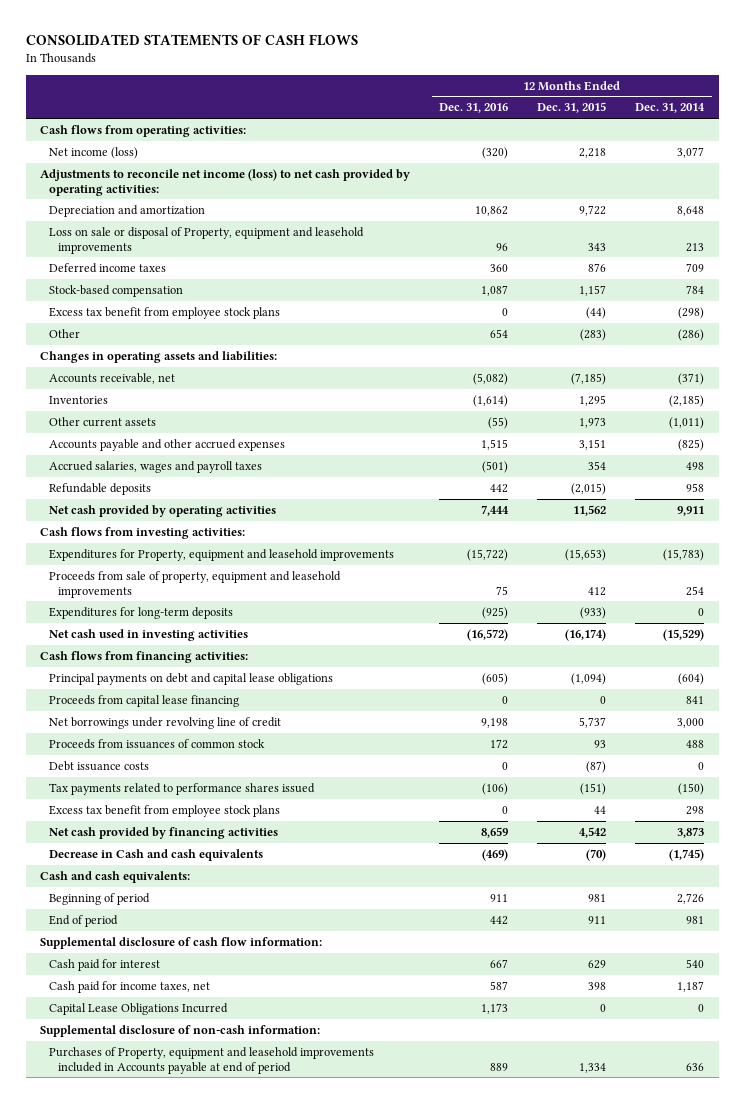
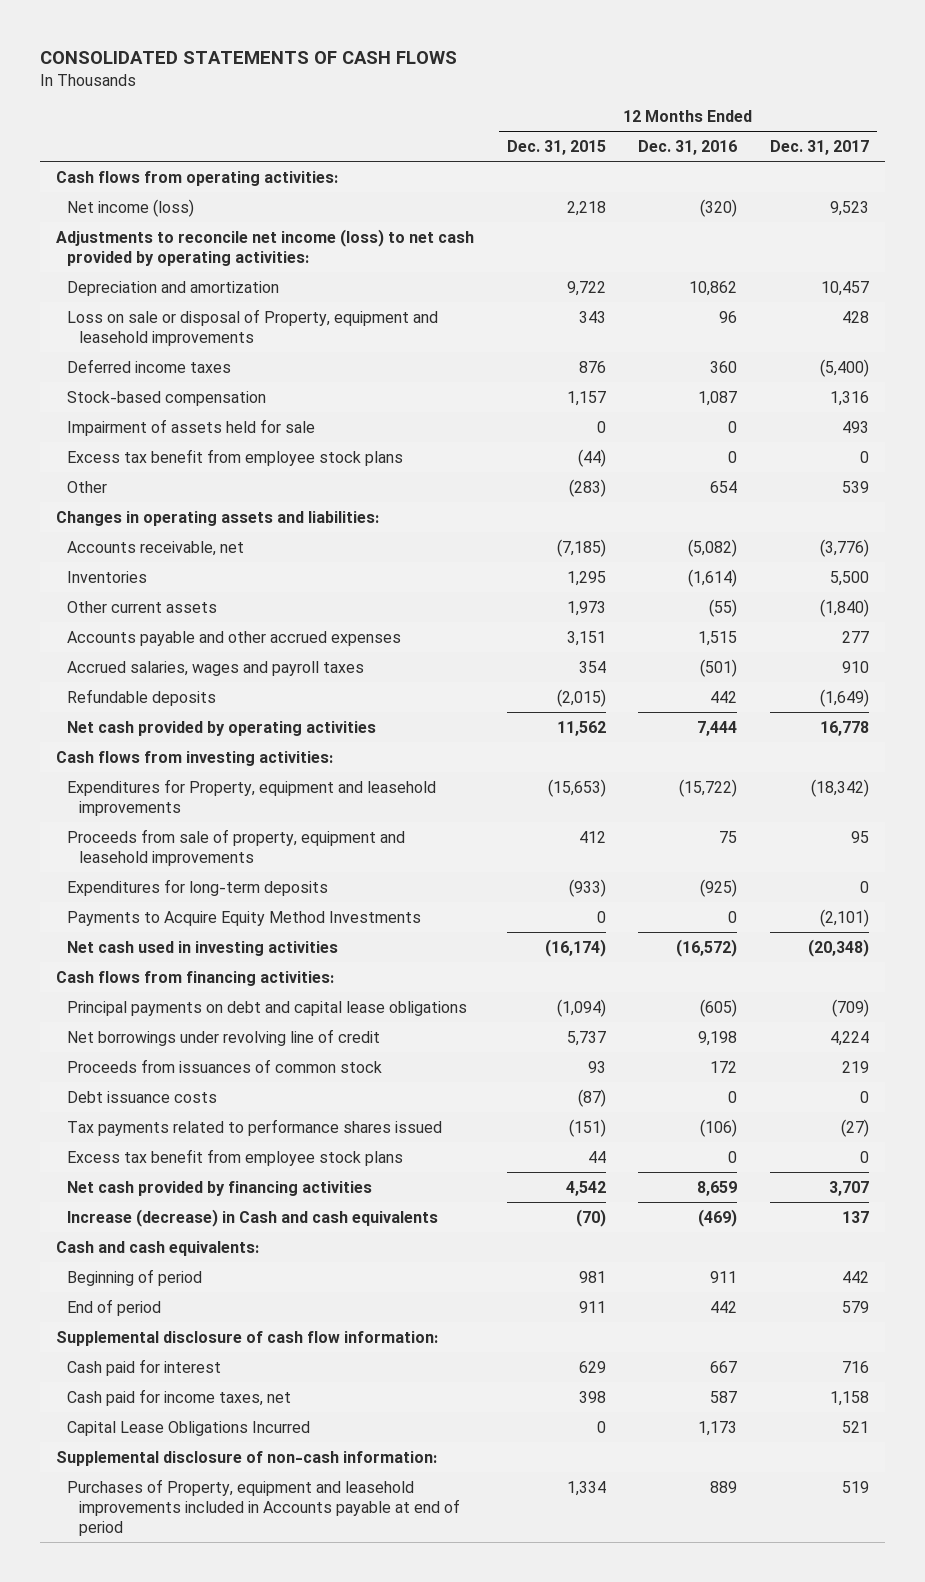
[635,103,706,114] Dec. 31, 2014 -> none
none -> [769,140,869,156] Dec. 31, 2017
none -> [67,418,316,436] Impairment of assets held for sale
none -> [67,910,422,926] Payments to Acquire Equity Method Investments
[49,694,240,707] Proceeds from capital lease financing -> none
[49,848,264,861] Decrease in Cash and cash equivalents -> [67,1208,439,1227] Increase (decrease) in Cash and cash equivalents

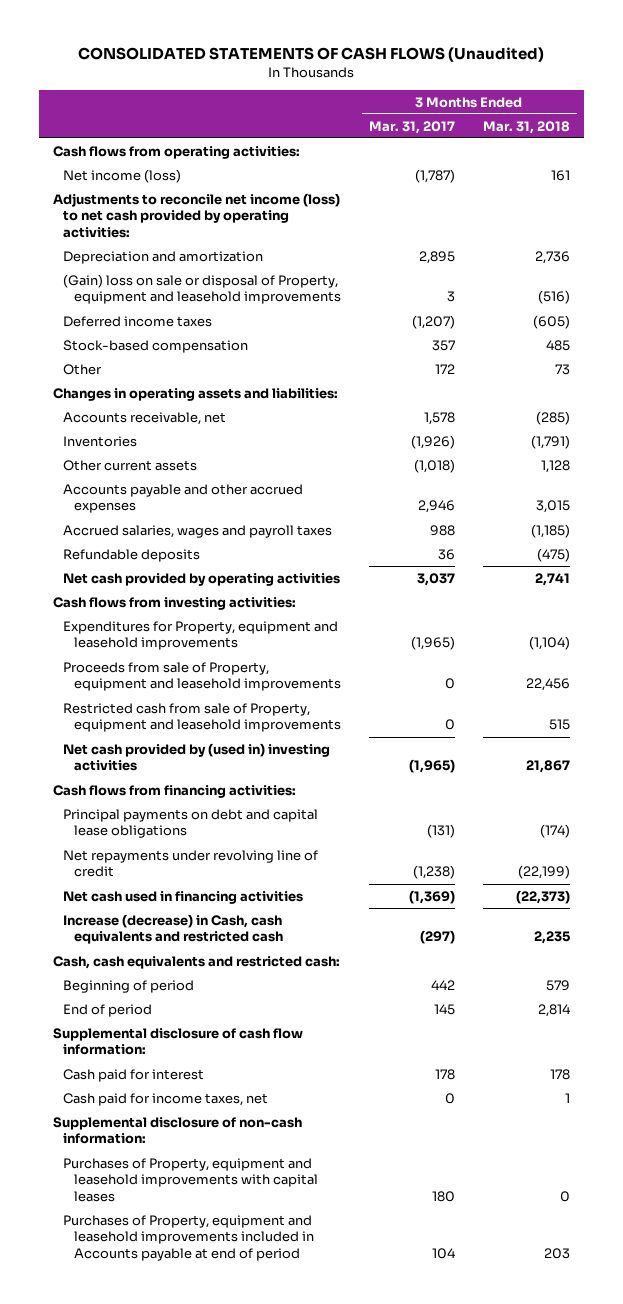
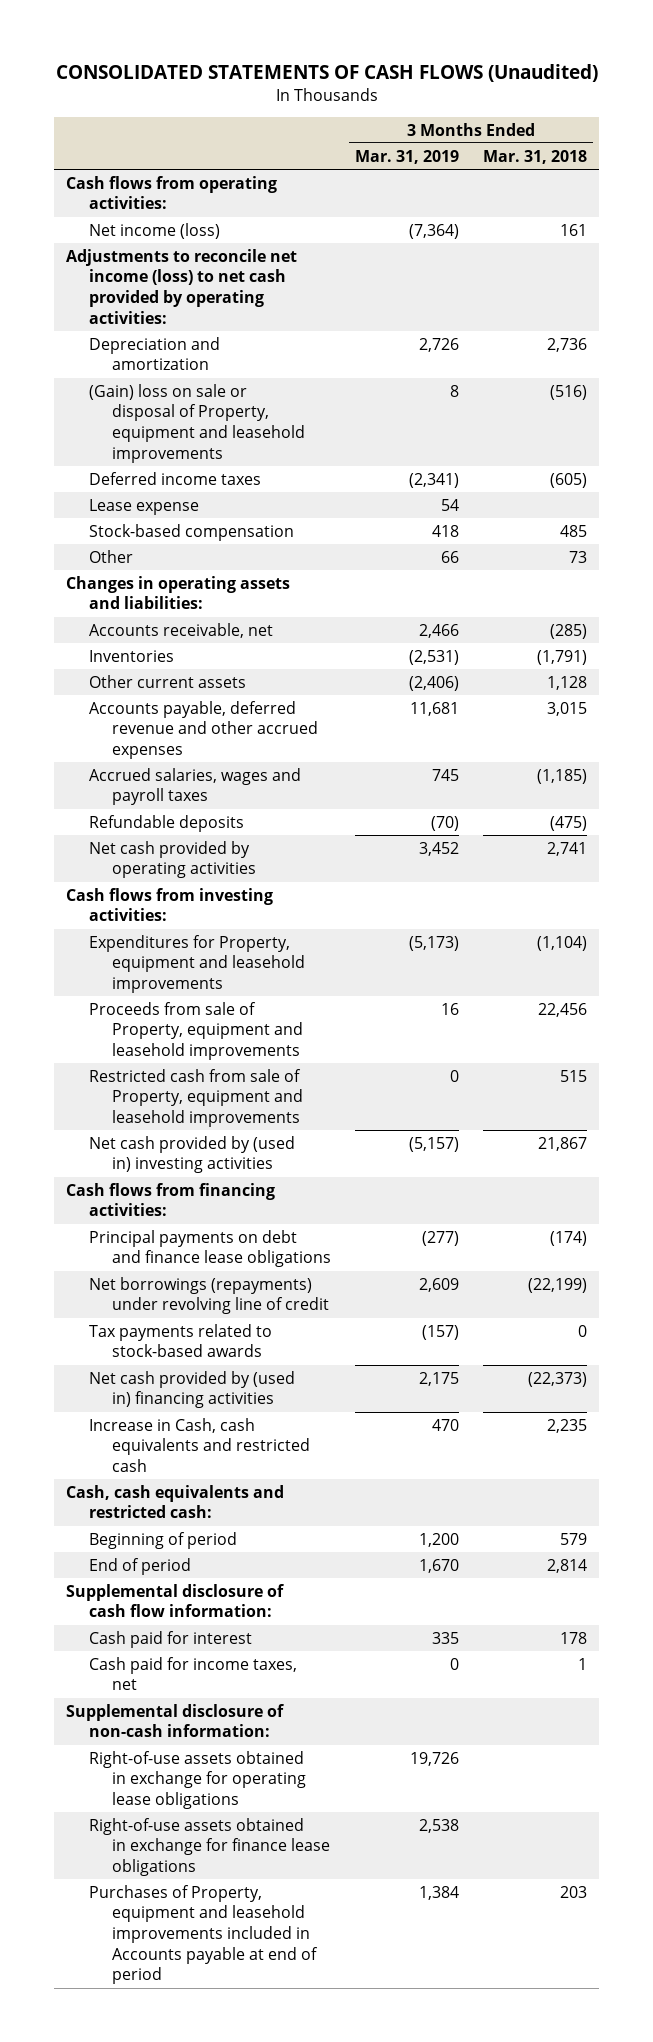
[368,120,455,134] Mar. 31, 2017 -> none
none -> [355,149,460,164] Mar. 31, 2019
none -> [89,498,200,515] Lease expense
[63,483,304,514] Accounts payable and other accrued expenses -> [89,700,319,760] Accounts payable, deferred revenue and other accrued expenses
[63,808,319,839] Principal payments on debt and capital lease obligations -> [89,1229,332,1268] Principal payments on debt and finance lease obligations
[63,849,319,878] Net repayments under revolving line of credit -> [89,1276,330,1315] Net borrowings (repayments) under revolving line of credit
none -> [89,1323,273,1358] Tax payments related to stock-based awards
[63,890,304,904] Net cash used in financing activities -> [89,1370,296,1409] Net cash provided by (used in) financing activities
[63,913,283,945] Increase (decrease) in Cash, cash equivalents and restricted cash -> [89,1417,311,1473] Increase in Cash, cash equivalents and restricted cash
[63,1157,318,1203] Purchases of Property, equipment and leasehold improvements with capital leases -> none
none -> [89,1750,307,1810] Right-of-use assets obtained in exchange for operating lease obligations
none -> [89,1817,331,1877] Right-of-use assets obtained in exchange for finance lease obligations

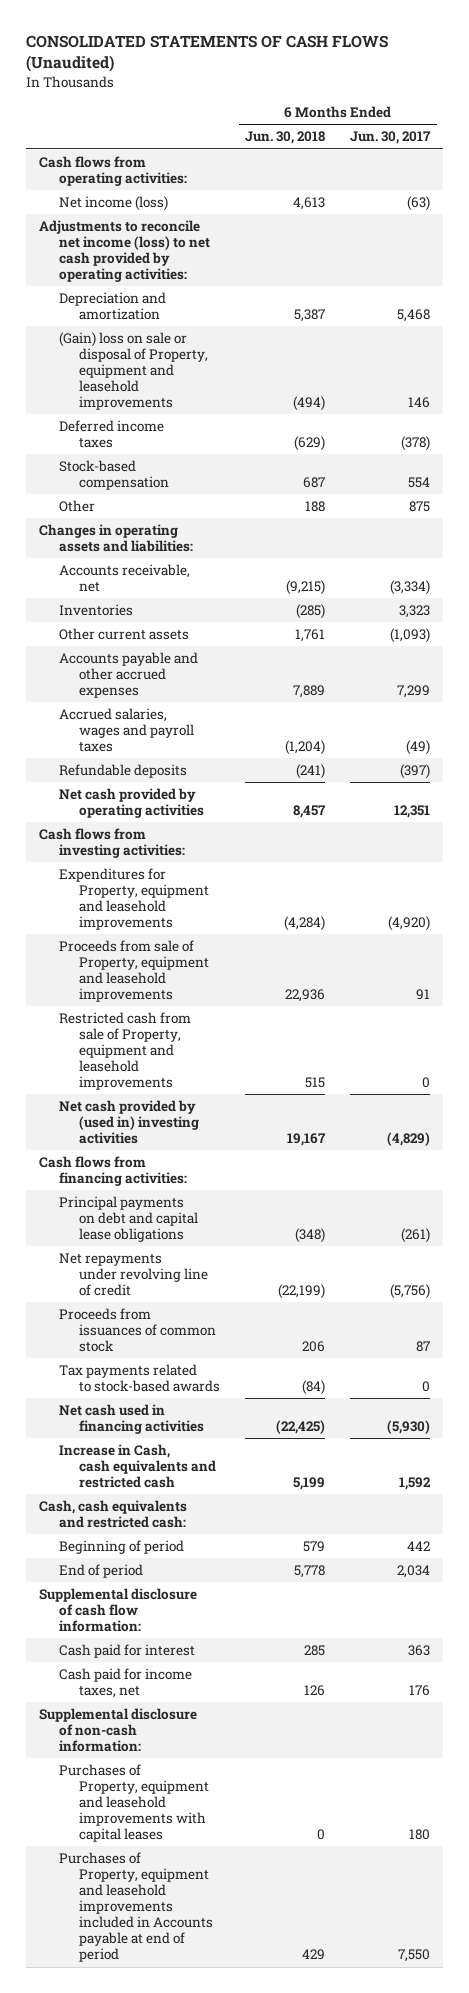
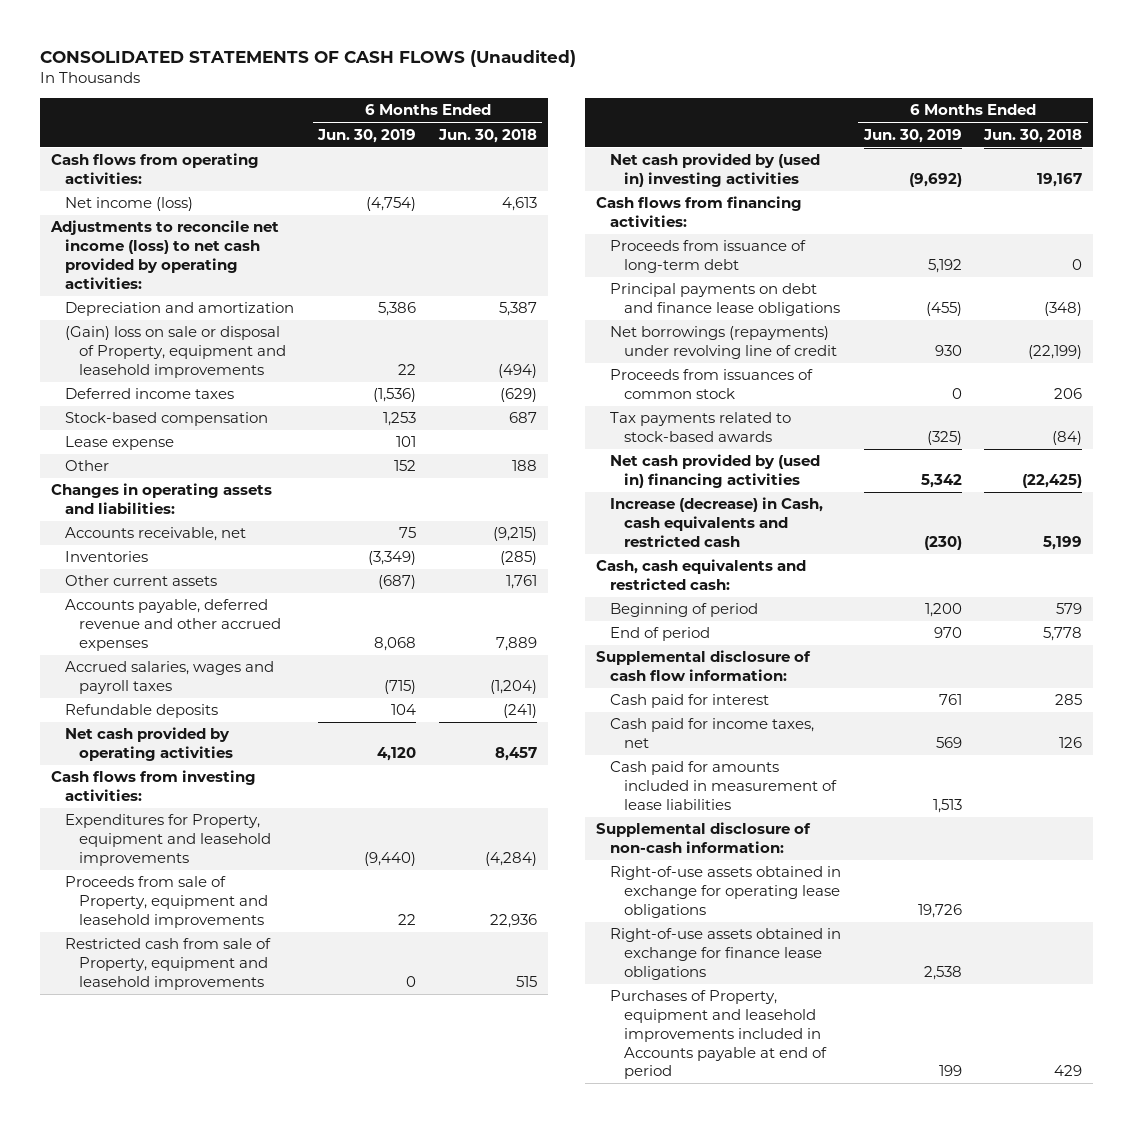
[350,131,432,145] Jun. 30, 2017 -> none
none -> [317,128,417,143] Jun. 30, 2019
none -> [65,436,175,451] Lease expense
[59,651,199,699] Accounts payable and other accrued expenses -> [65,599,281,651] Accounts payable, deferred revenue and other accrued expenses
none -> [610,240,807,274] Proceeds from issuance of long-term debt
[59,1195,199,1243] Principal payments on debt and capital lease obligations -> [610,283,841,317] Principal payments on debt and finance lease obligations
[59,1252,209,1297] Net repayments under revolving line of credit -> [610,326,838,360] Net borrowings (repayments) under revolving line of credit
[59,1403,205,1435] Net cash used in financing activities -> [610,454,821,489] Net cash provided by (used in) financing activities
[59,1443,217,1489] Increase in Cash, cash equivalents and restricted cash -> [610,497,824,547] Increase (decrease) in Cash, cash equivalents and restricted cash
none -> [610,761,838,810] Cash paid for amounts included in measurement of lease liabilities
[59,1763,210,1843] Purchases of Property, equipment and leasehold improvements with capital leases -> none
none -> [610,866,842,918] Right-of-use assets obtained in exchange for operating lease obligations
none -> [610,928,842,980] Right-of-use assets obtained in exchange for finance lease obligations

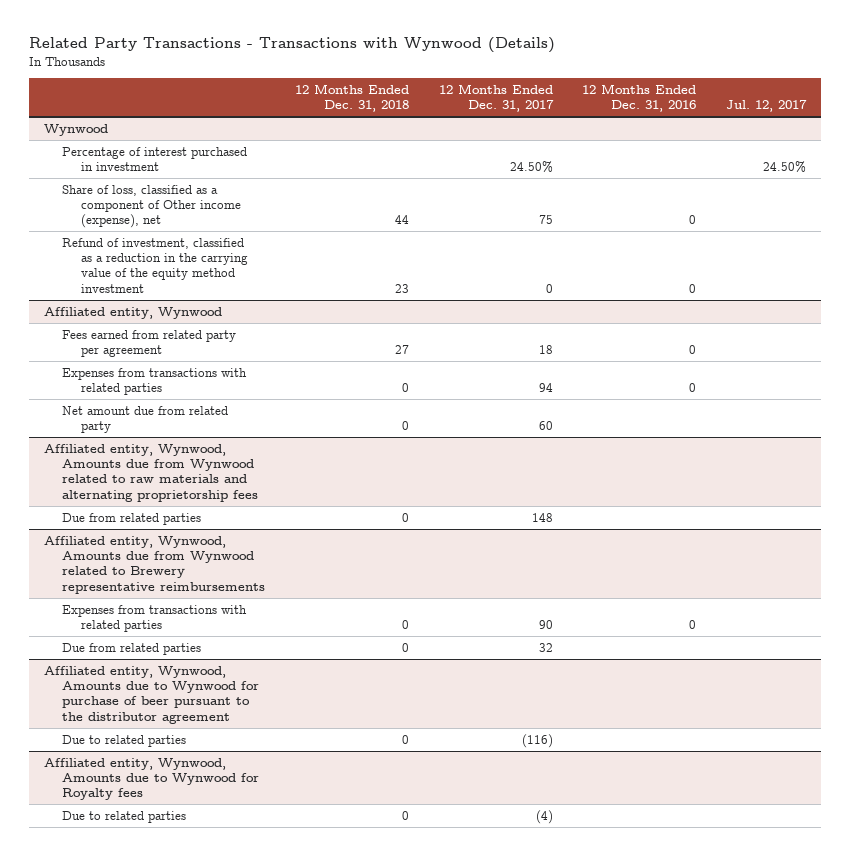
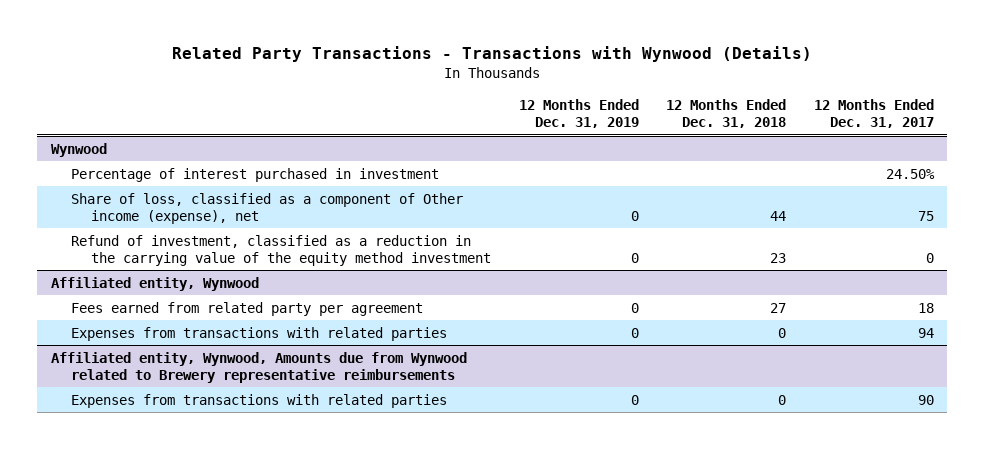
[582,84,697,113] 12 Months Ended Dec. 31, 2016 -> none
[726,100,808,113] Jul. 12, 2017 -> none
none -> [518,99,639,129] 12 Months Ended Dec. 31, 2019
[62,405,229,434] Net amount due from related party -> none
[43,443,259,502] Affiliated entity, Wynwood, Amounts due from Wynwood related to raw materials and alternating proprietorship fees -> none
[62,512,202,525] Due from related parties -> none
[62,642,202,655] Due from related parties -> none
[43,665,260,724] Affiliated entity, Wynwood, Amounts due to Wynwood for purchase of beer pursuant to the distributor agreement -> none
[62,734,187,747] Due to related parties -> none
[43,757,260,801] Affiliated entity, Wynwood, Amounts due to Wynwood for Royalty fees -> none
[62,810,187,823] Due to related parties -> none

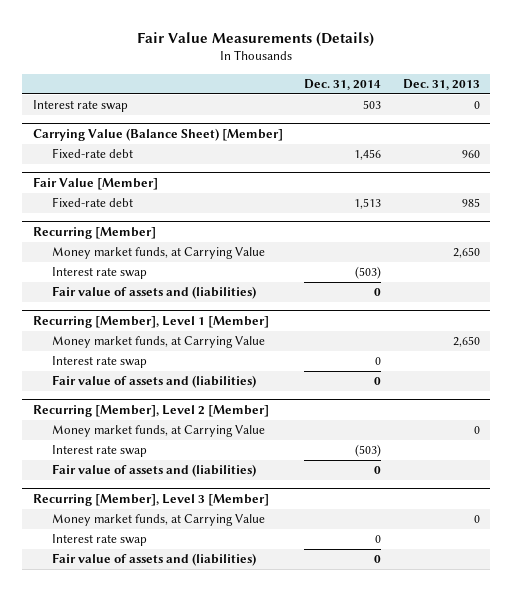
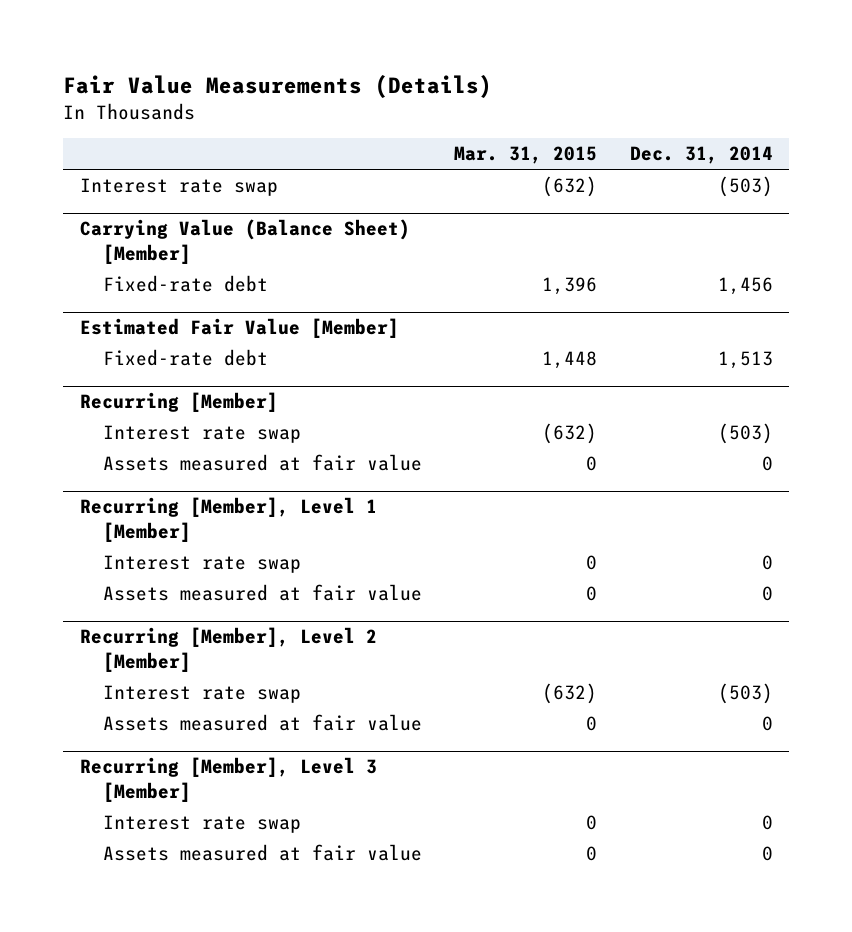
[402,79,480,91] Dec. 31, 2013 -> none
none -> [454,146,598,165] Mar. 31, 2015
[363,100,382,110] 503 -> [717,176,773,198] (503)
[32,176,158,190] Fair Value [Member] -> [79,318,399,339] Estimated Fair Value [Member]
[51,247,265,260] Money market funds, at Carrying Value -> none
[51,286,256,300] Fair value of assets and (liabilities) -> [102,454,422,472] Assets measured at fair value
[51,336,265,349] Money market funds, at Carrying Value -> none
[51,375,256,389] Fair value of assets and (liabilities) -> [102,584,422,602] Assets measured at fair value
[51,425,265,438] Money market funds, at Carrying Value -> none
[51,464,256,478] Fair value of assets and (liabilities) -> [102,714,422,732] Assets measured at fair value
[51,514,265,527] Money market funds, at Carrying Value -> none
[51,553,256,567] Fair value of assets and (liabilities) -> [102,844,422,862] Assets measured at fair value

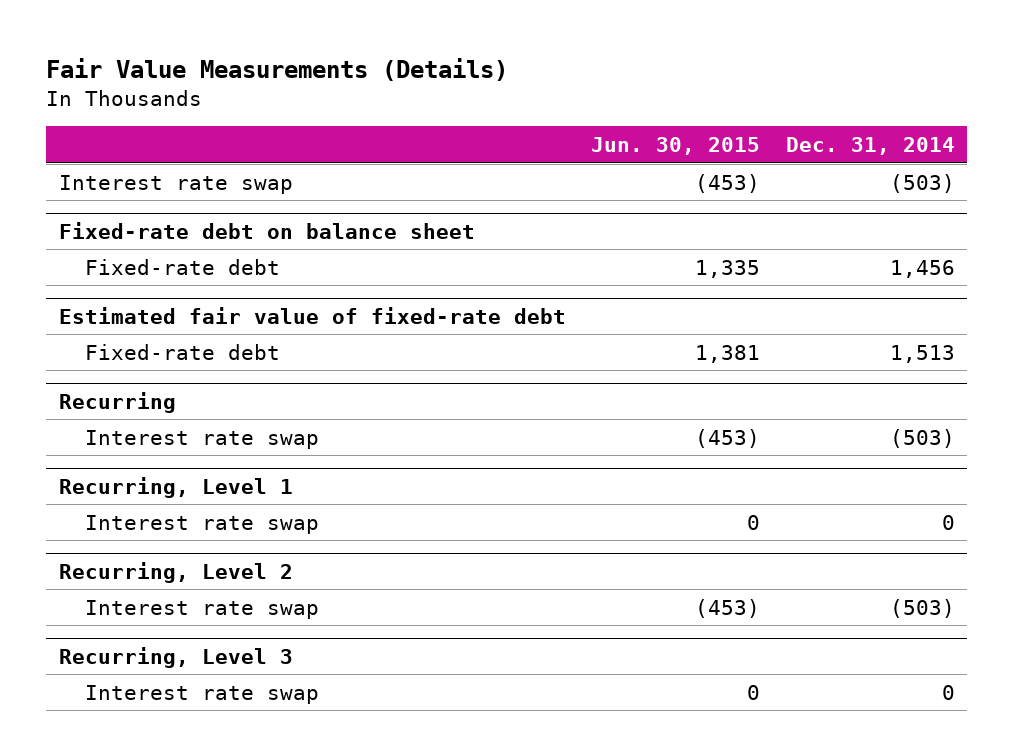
[454,146,598,165] Mar. 31, 2015 -> none
none -> [591,136,761,155] Jun. 30, 2015
[79,219,410,264] Carrying Value (Balance Sheet) [Member] -> [58,221,475,239] Fixed-rate debt on balance sheet
[79,318,399,339] Estimated Fair Value [Member] -> [58,306,566,324] Estimated fair value of fixed-rate debt
[79,392,278,413] Recurring [Member] -> [58,391,176,413] Recurring
[102,454,422,472] Assets measured at fair value -> none
[79,497,377,542] Recurring [Member], Level 1 [Member] -> [58,476,293,498] Recurring, Level 1
[102,584,422,602] Assets measured at fair value -> none
[79,627,377,672] Recurring [Member], Level 2 [Member] -> [58,561,293,583] Recurring, Level 2
[102,714,422,732] Assets measured at fair value -> none
[79,757,377,802] Recurring [Member], Level 3 [Member] -> [58,646,293,668] Recurring, Level 3
[102,844,422,862] Assets measured at fair value -> none

